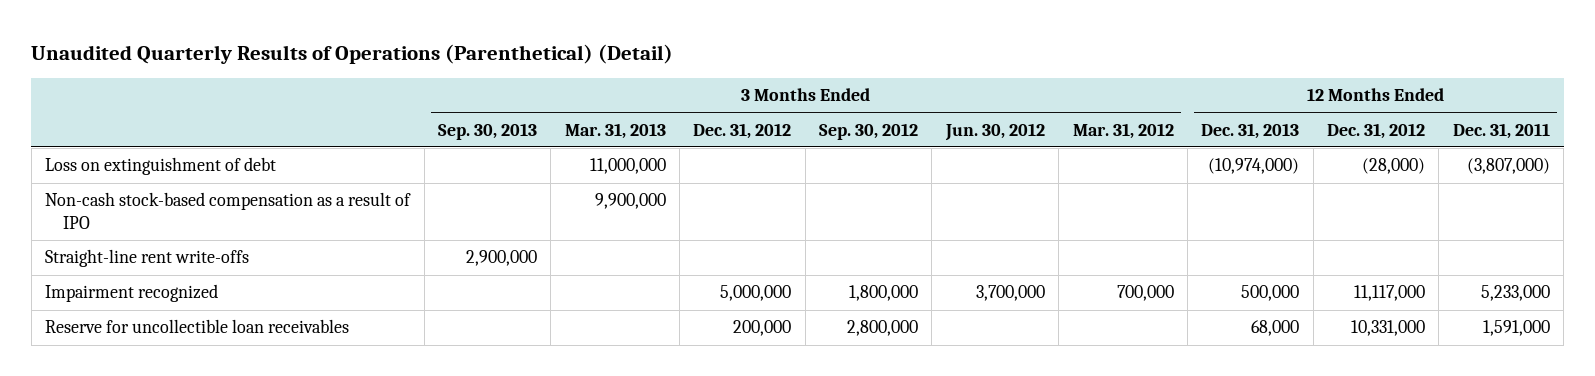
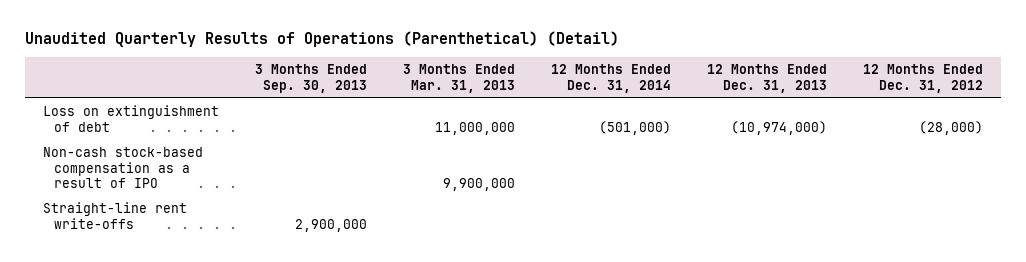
[693,122,792,139] Dec. 31, 2012 -> none
[819,122,919,140] Sep. 30, 2012 -> none
[944,122,1045,141] Jun. 30, 2012 -> none
[1072,122,1174,139] Mar. 31, 2012 -> none
[1452,122,1550,139] Dec. 31, 2011 -> none
none -> [550,64,671,93] 12 Months Ended Dec. 31, 2014
[45,284,219,303] Impairment recognized -> none
[45,319,350,334] Reserve for uncollectible loan receivables -> none

